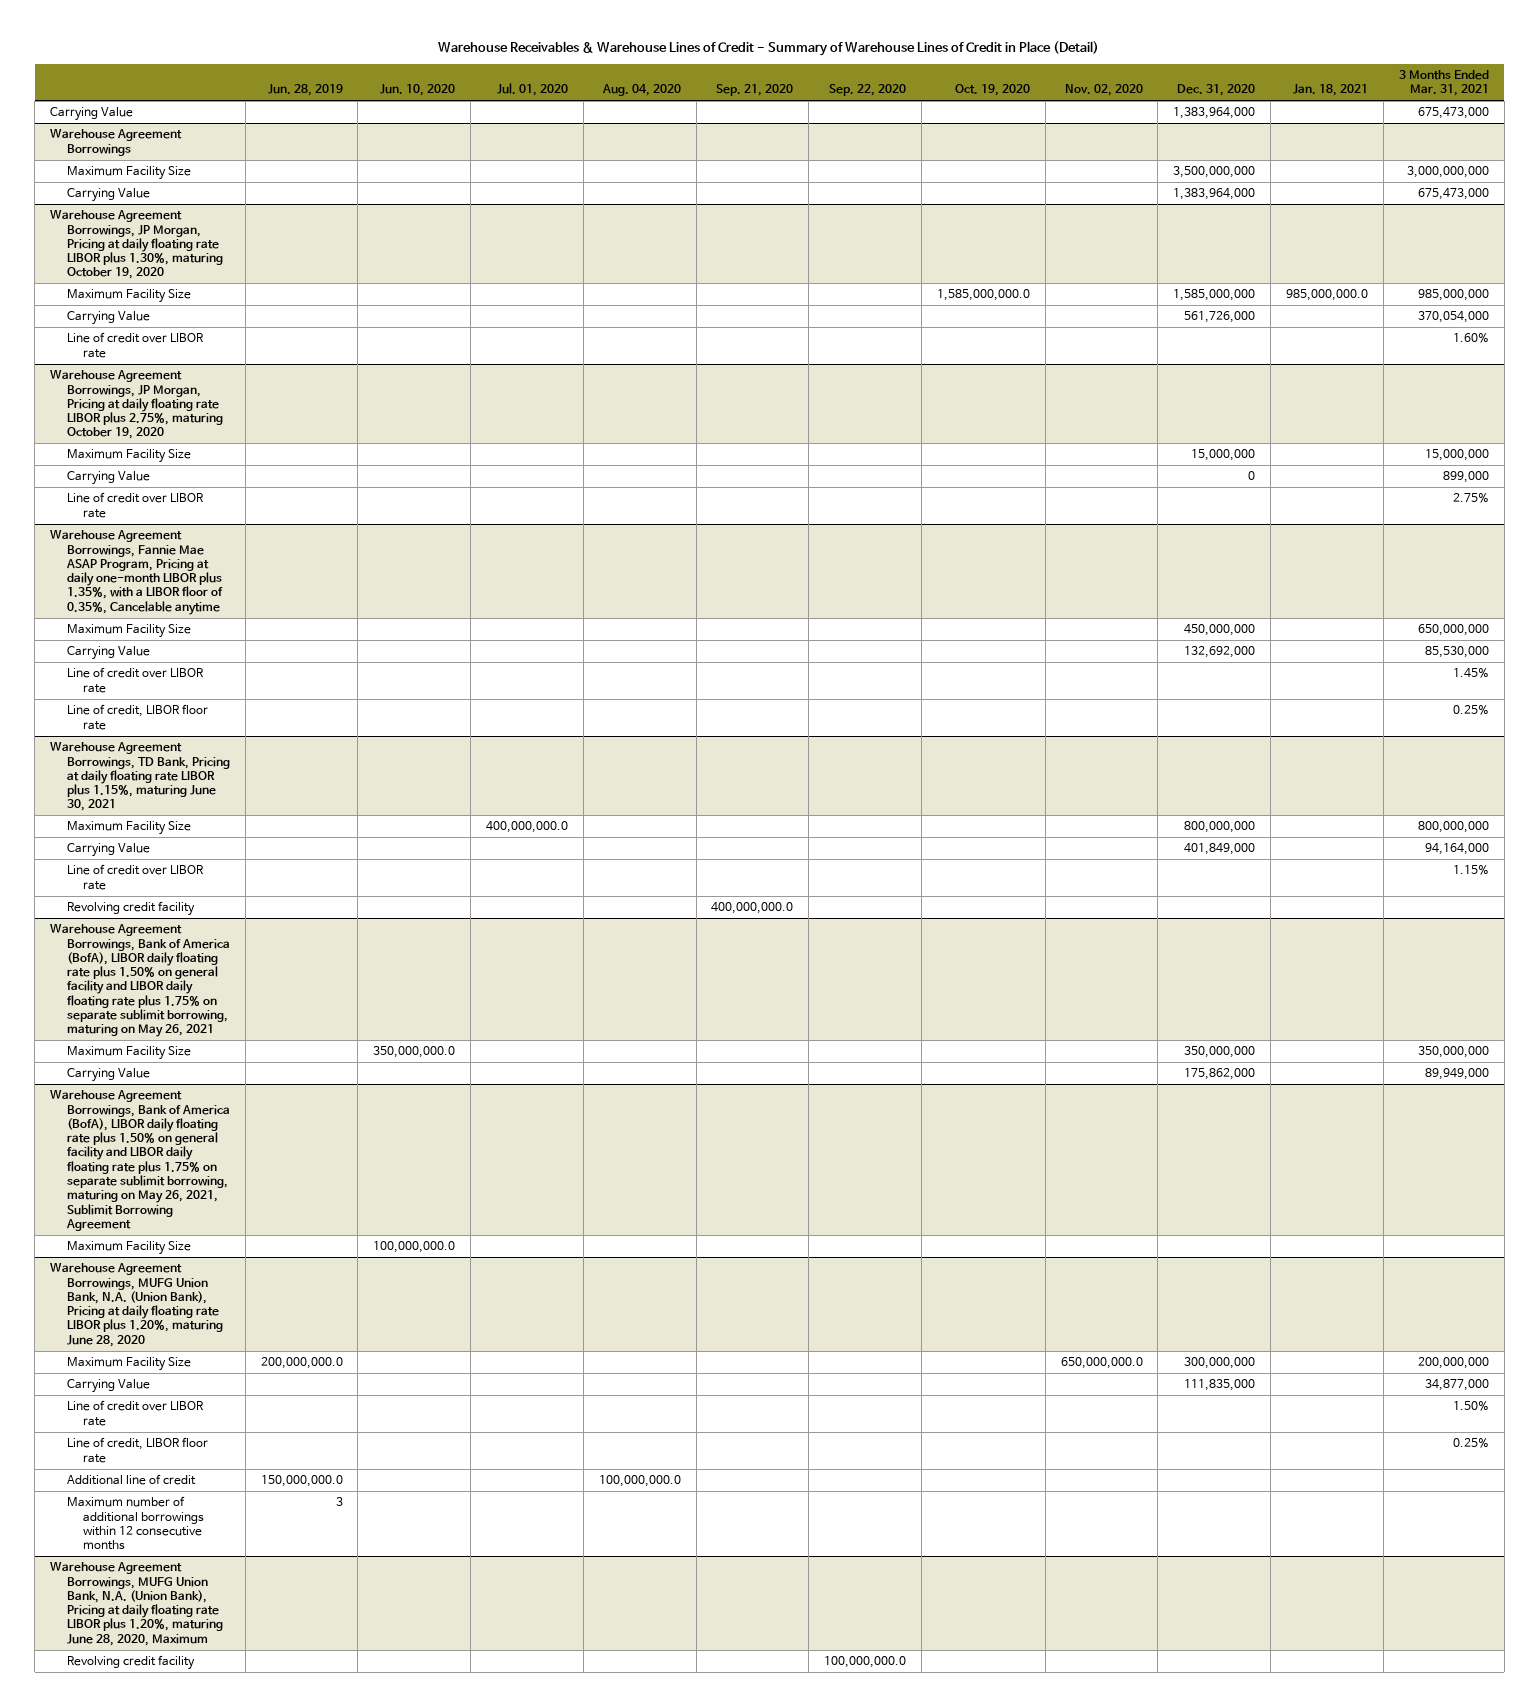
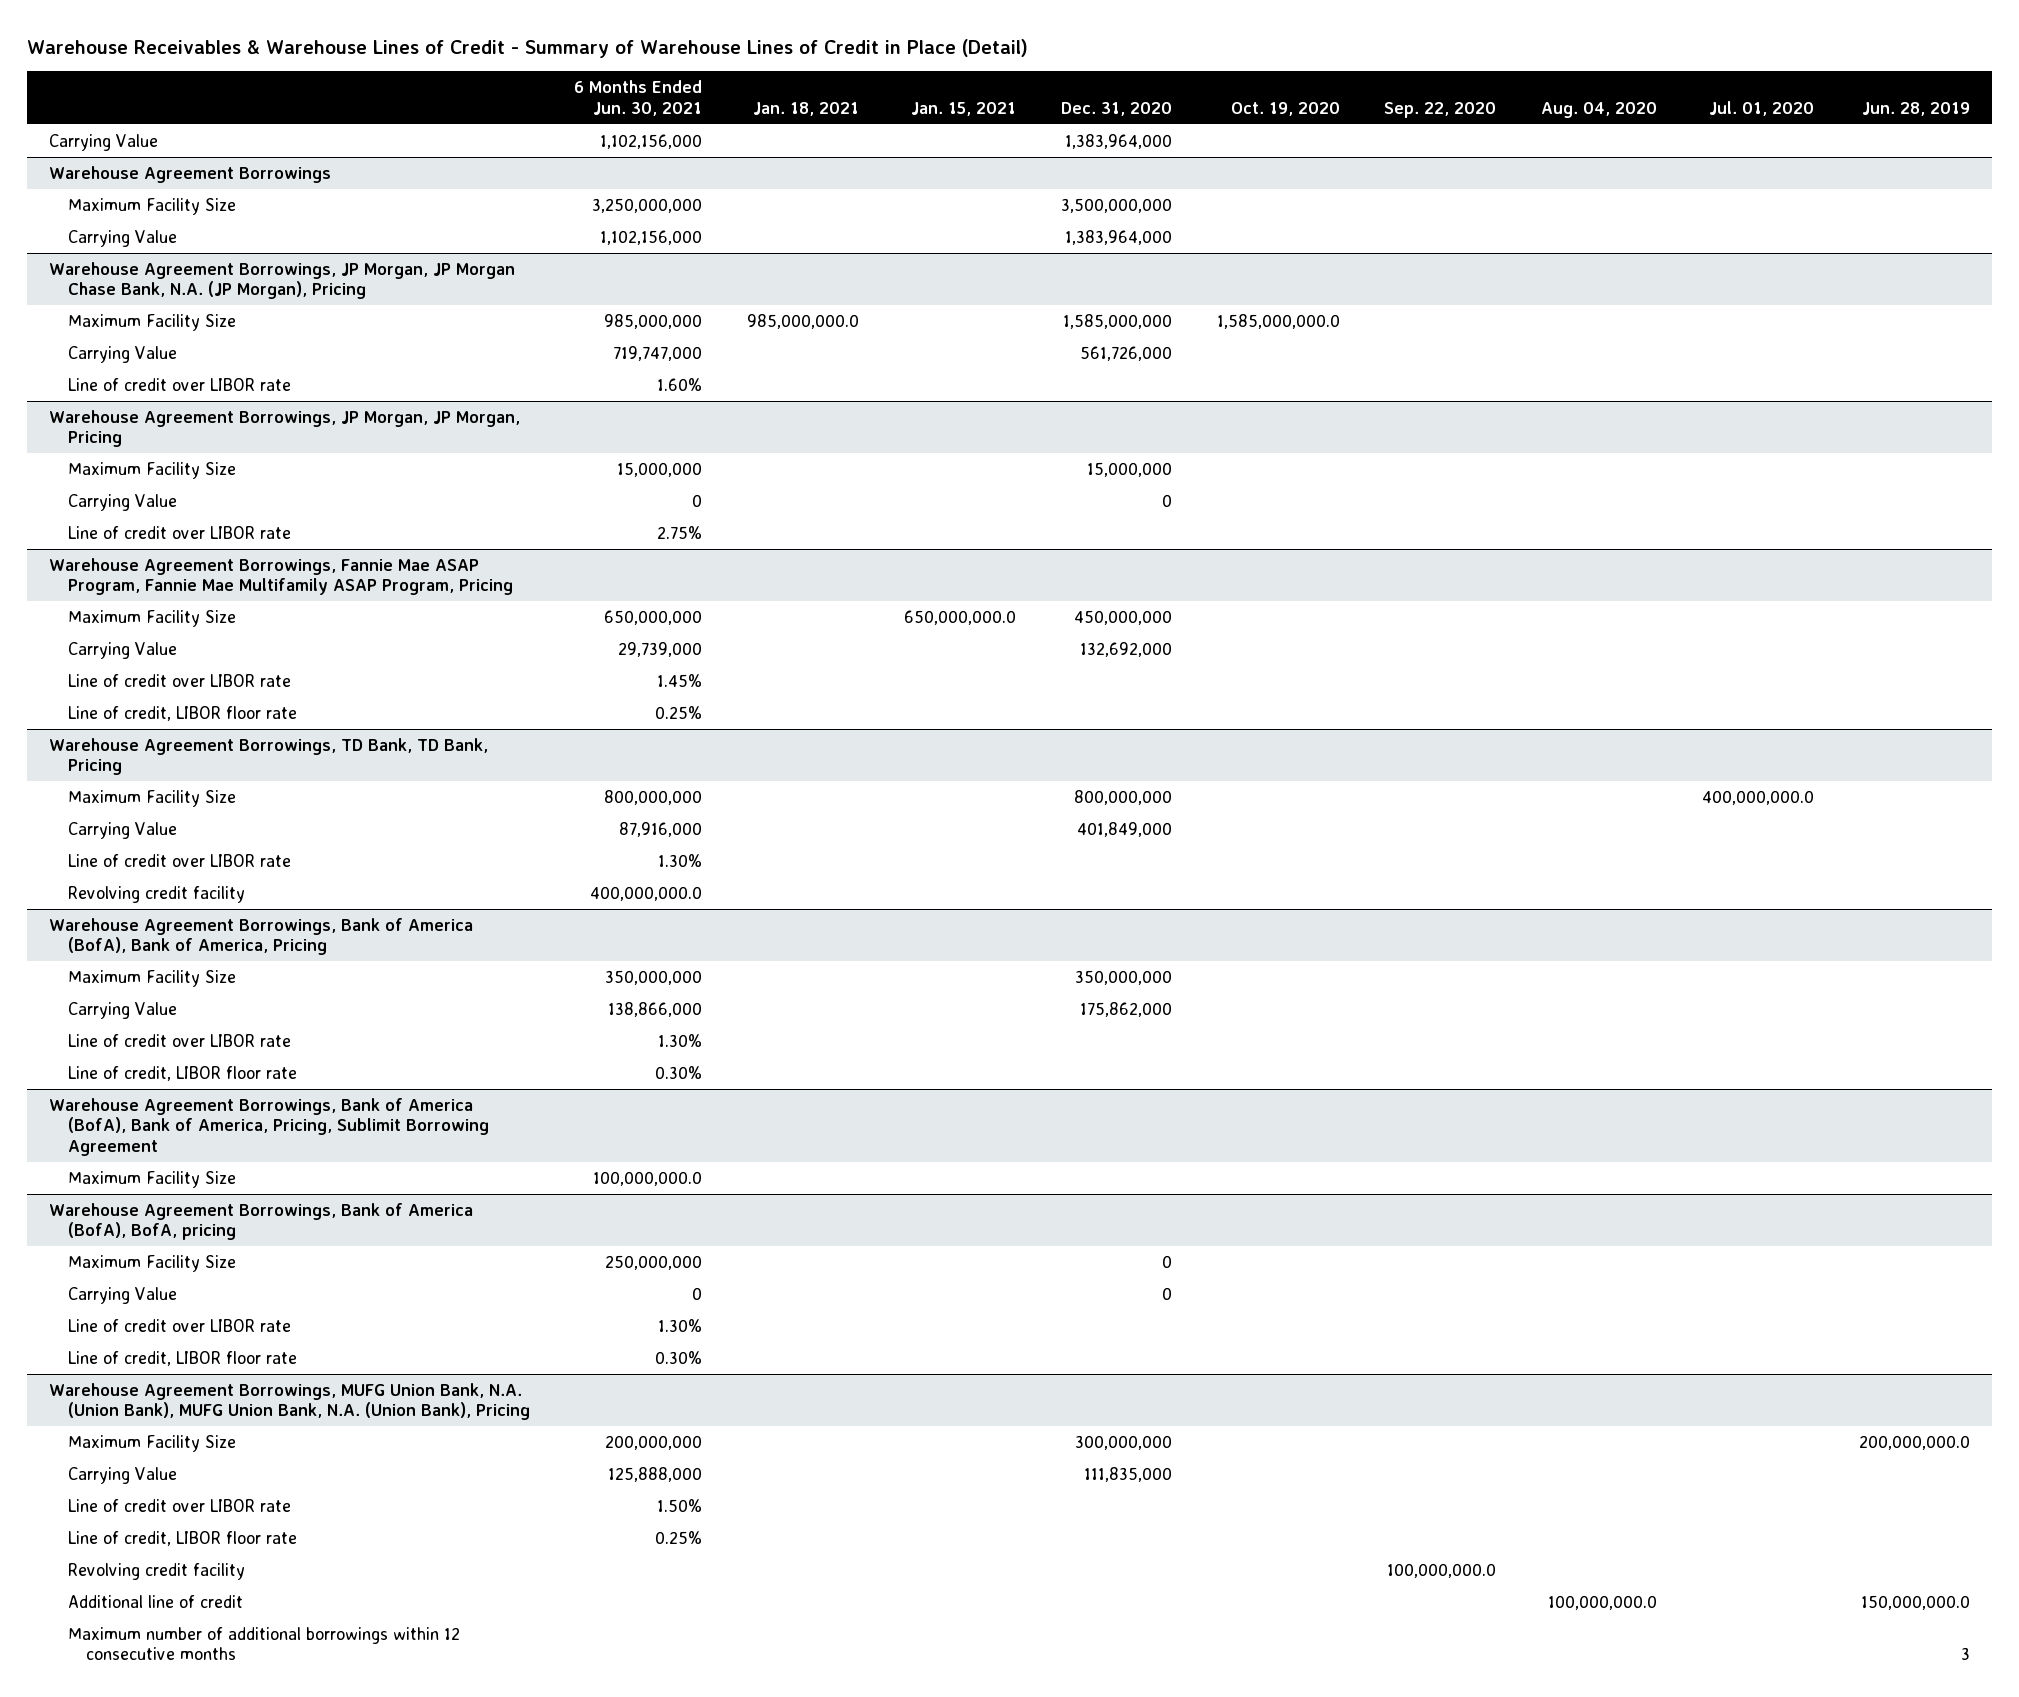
[380,84,456,97] Jun. 10, 2020 -> none
[716,84,794,97] Sep. 21, 2020 -> none
[1064,84,1143,97] Nov. 02, 2020 -> none
[1398,70,1489,97] 3 Months Ended Mar. 31, 2021 -> none
none -> [574,80,703,116] 6 Months Ended Jun. 30, 2021
none -> [910,101,1016,116] Jan. 15, 2021
[50,210,223,280] Warehouse Agreement Borrowings, JP Morgan, Pricing at daily floating rate LIBOR plus 1.30%, maturing October 19, 2020 -> [49,261,516,300] Warehouse Agreement Borrowings, JP Morgan, JP Morgan Chase Bank, N.A. (JP Morgan), Pricing
[50,370,223,440] Warehouse Agreement Borrowings, JP Morgan, Pricing at daily floating rate LIBOR plus 2.75%, maturing October 19, 2020 -> [49,409,521,448] Warehouse Agreement Borrowings, JP Morgan, JP Morgan, Pricing
[50,530,223,615] Warehouse Agreement Borrowings, Fannie Mae ASAP Program, Pricing at daily one-month LIBOR plus 1.35%, with a LIBOR floor of 0.35%, Cancelable anytime -> [49,557,513,596] Warehouse Agreement Borrowings, Fannie Mae ASAP Program, Fannie Mae Multifamily ASAP Program, Pricing
[50,742,230,812] Warehouse Agreement Borrowings, TD Bank, Pricing at daily floating rate LIBOR plus 1.15%, maturing June 30, 2021 -> [49,737,489,776] Warehouse Agreement Borrowings, TD Bank, TD Bank, Pricing
[50,924,230,1038] Warehouse Agreement Borrowings, Bank of America (BofA), LIBOR daily floating rate plus 1.50% on general facility and LIBOR daily floating rate plus 1.75% on separate sublimit borrowing, maturing on May 26, 2021 -> [49,917,474,956] Warehouse Agreement Borrowings, Bank of America (BofA), Bank of America, Pricing
[50,1090,230,1231] Warehouse Agreement Borrowings, Bank of America (BofA), LIBOR daily floating rate plus 1.50% on general facility and LIBOR daily floating rate plus 1.75% on separate sublimit borrowing, maturing on May 26, 2021, Sublimit Borrowing Agreement -> none
[66,1241,191,1256] Maximum Facility Size -> none
none -> [67,1033,291,1047] Line of credit over LIBOR rate
none -> [67,1065,297,1081] Line of credit, LIBOR floor rate
none -> [49,1097,489,1157] Warehouse Agreement Borrowings, Bank of America (BofA), Bank of America, Pricing, Sublimit Borrowing Agreement
none -> [67,1170,236,1188] Maximum Facility Size
none -> [49,1202,474,1241] Warehouse Agreement Borrowings, Bank of America (BofA), BofA, pricing
none -> [67,1254,236,1272] Maximum Facility Size
none -> [67,1286,177,1304] Carrying Value
none -> [67,1318,291,1332] Line of credit over LIBOR rate
none -> [67,1350,297,1366] Line of credit, LIBOR floor rate
[50,1263,223,1347] Warehouse Agreement Borrowings, MUFG Union Bank, N.A. (Union Bank), Pricing at daily floating rate LIBOR plus 1.20%, maturing June 28, 2020 -> [49,1382,530,1421] Warehouse Agreement Borrowings, MUFG Union Bank, N.A. (Union Bank), MUFG Union Bank, N.A. (Union Bank), Pricing
none -> [67,1562,245,1580] Revolving credit facility
[50,1562,223,1646] Warehouse Agreement Borrowings, MUFG Union Bank, N.A. (Union Bank), Pricing at daily floating rate LIBOR plus 1.20%, maturing June 28, 2020, Maximum -> none
[66,1655,195,1671] Revolving credit facility -> none

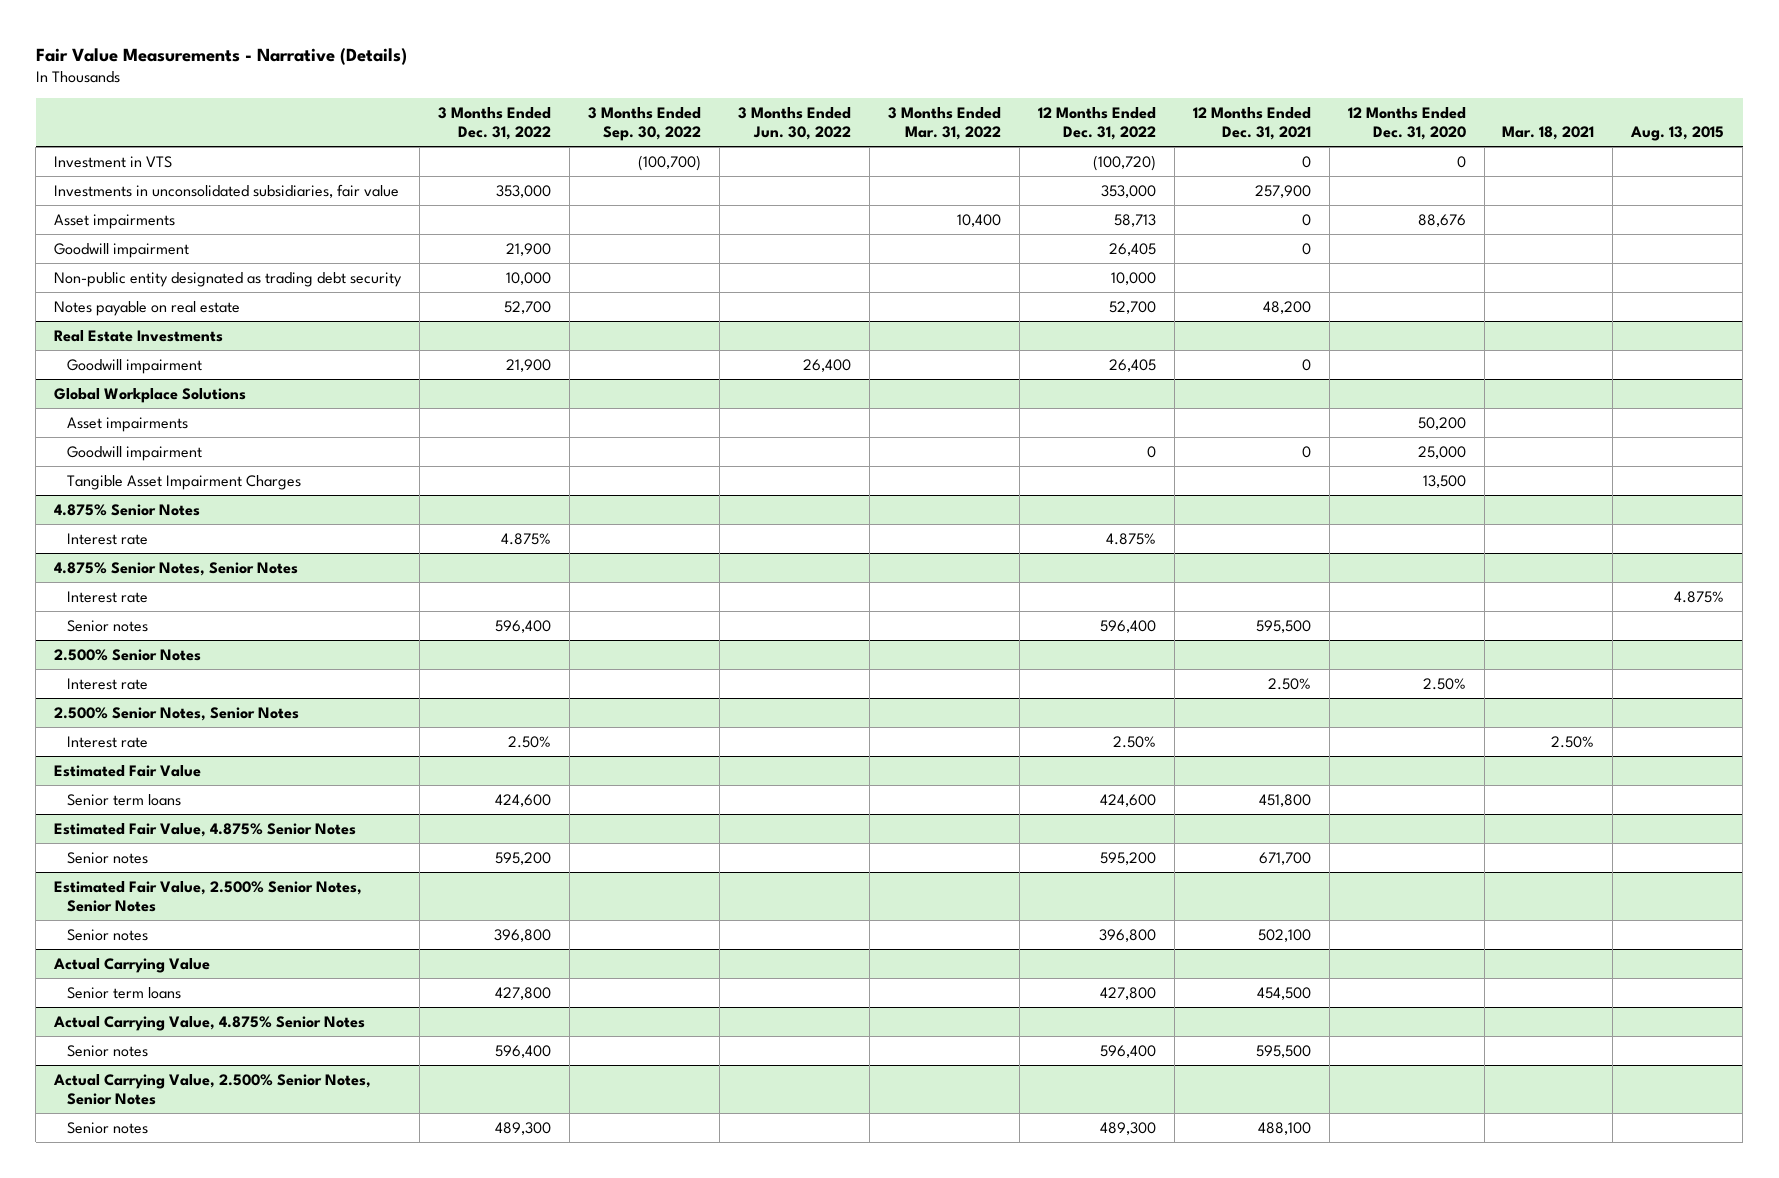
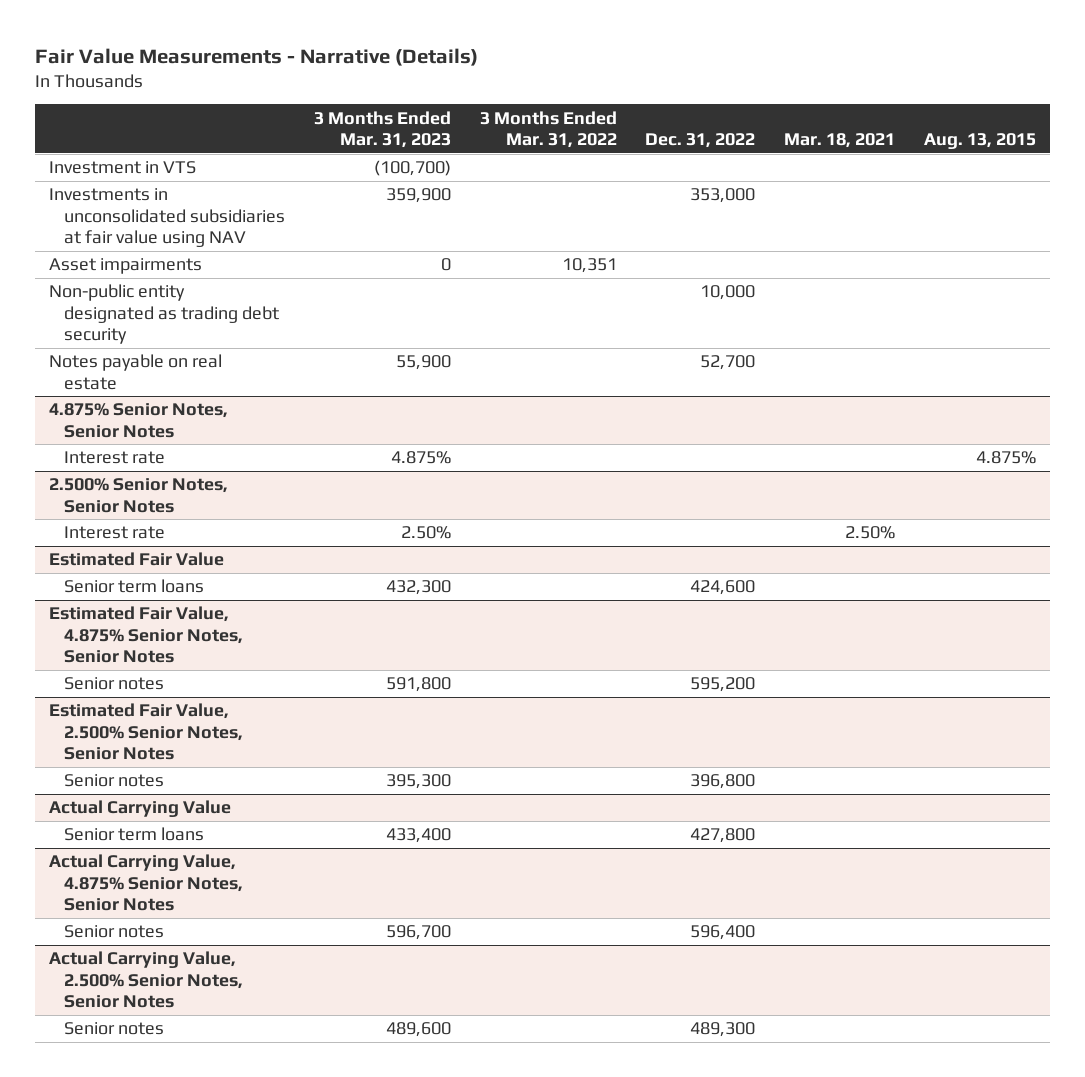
[438,106,552,141] 3 Months Ended Dec. 31, 2022 -> none
[588,106,702,142] 3 Months Ended Sep. 30, 2022 -> none
[738,106,852,141] 3 Months Ended Jun. 30, 2022 -> none
[1037,106,1156,141] 12 Months Ended Dec. 31, 2022 -> none
[1192,106,1311,141] 12 Months Ended Dec. 31, 2021 -> none
[1347,106,1466,141] 12 Months Ended Dec. 31, 2020 -> none
none -> [313,110,451,148] 3 Months Ended Mar. 31, 2023
none -> [645,132,756,148] Dec. 31, 2022
[54,242,190,258] Goodwill impairment -> none
[54,183,400,198] Investments in unconsolidated subsidiaries, fair value -> [49,188,286,247] Investments in unconsolidated subsidiaries at fair value using NAV
[956,213,1001,227] 10,400 -> [561,258,617,274] 10,351
[54,329,224,342] Real Estate Investments -> none
[67,358,203,374] Goodwill impairment -> none
[54,387,247,403] Global Workplace Solutions -> none
[67,416,189,432] Asset impairments -> none
[67,445,203,461] Goodwill impairment -> none
[67,474,302,490] Tangible Asset Impairment Charges -> none
[54,503,201,516] 4.875% Senior Notes -> none
[67,532,149,545] Interest rate -> none
[67,619,149,632] Senior notes -> none
[54,648,202,661] 2.500% Senior Notes -> none
[67,677,149,690] Interest rate -> none
[54,822,357,837] Estimated Fair Value, 4.875% Senior Notes -> [49,606,244,663] Estimated Fair Value, 4.875% Senior Notes, Senior Notes
[53,1015,366,1031] Actual Carrying Value, 4.875% Senior Notes -> [49,854,244,911] Actual Carrying Value, 4.875% Senior Notes, Senior Notes

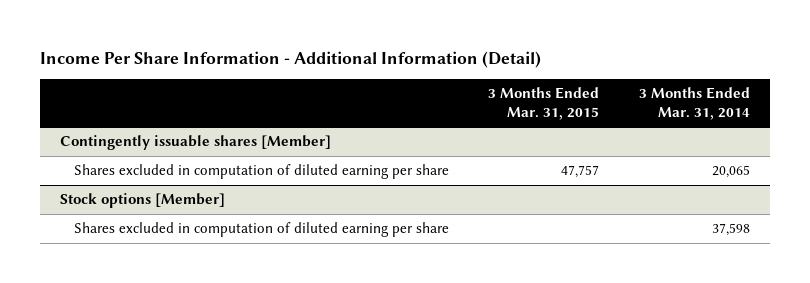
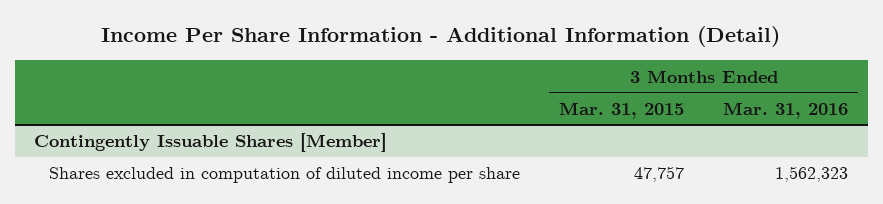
[639,86,751,120] 3 Months Ended Mar. 31, 2014 -> none
none -> [723,101,849,119] Mar. 31, 2016
[60,193,226,209] Stock options [Member] -> none
[73,222,449,238] Shares excluded in computation of diluted earning per share -> none
[60,135,332,151] Contingently issuable shares [Member] -> [34,133,388,153] Contingently Issuable Shares [Member]
[73,164,449,180] Shares excluded in computation of diluted earning per share -> [48,167,520,184] Shares excluded in computation of diluted income per share

